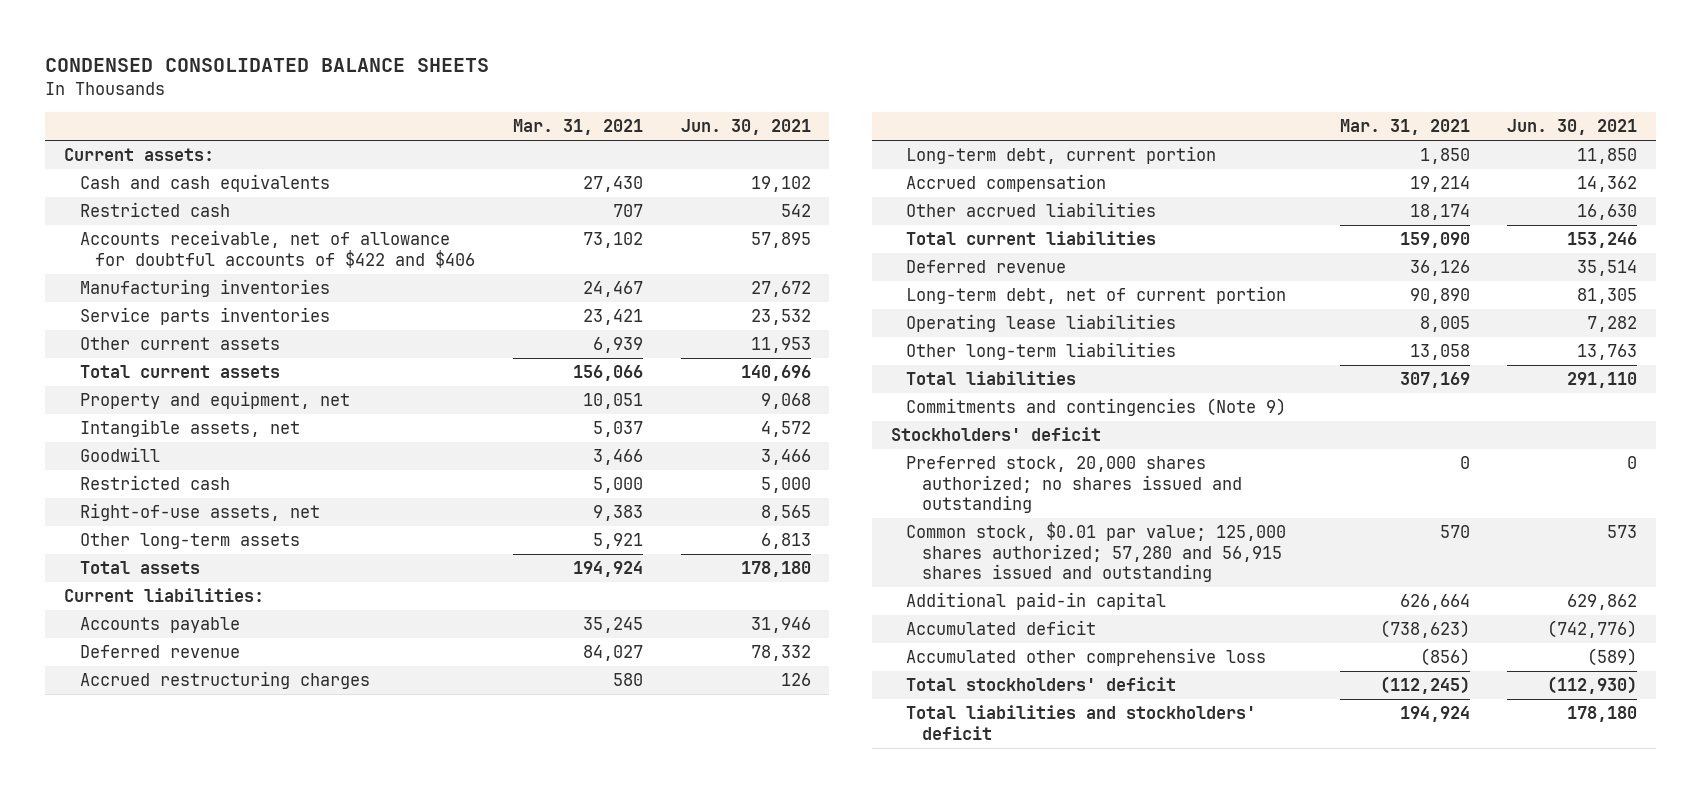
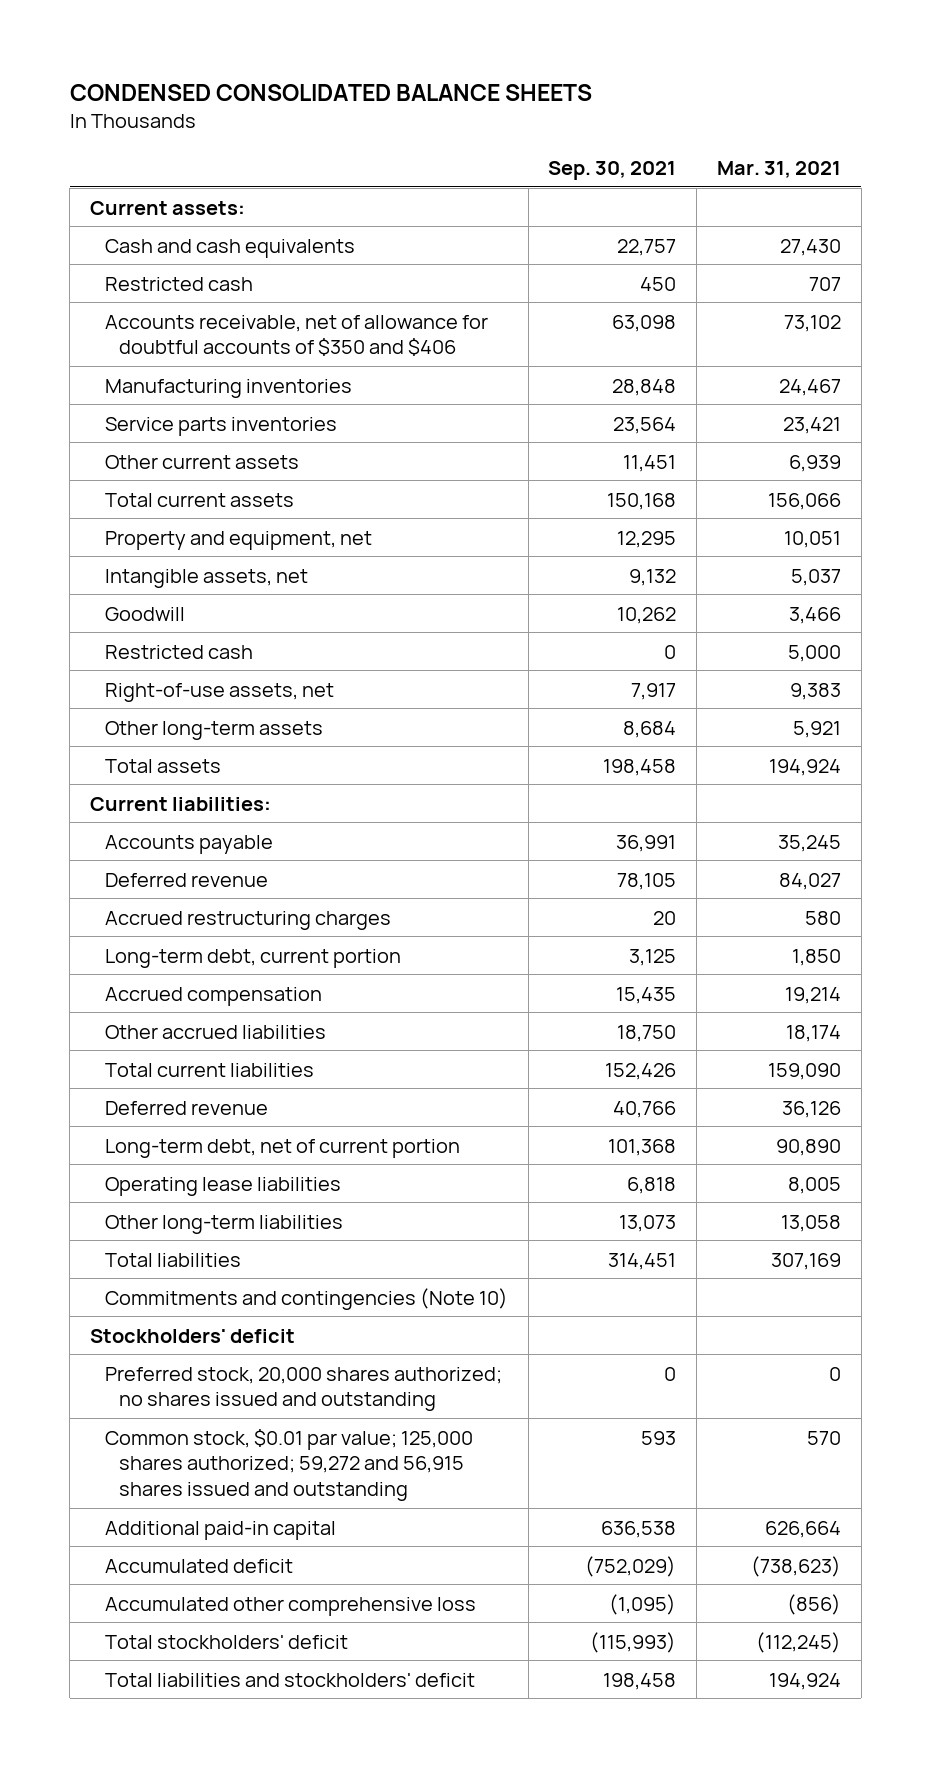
[680,119,811,136] Jun. 30, 2021 -> none
none -> [548,160,677,180] Sep. 30, 2021
[79,230,476,268] Accounts receivable, net of allowance for doubtful accounts of $422 and $406 -> [104,314,488,357] Accounts receivable, net of allowance for doubtful accounts of $350 and $406
[906,398,1287,417] Commitments and contingencies (Note 9) -> [104,1287,508,1310] Commitments and contingencies (Note 10)
[906,522,1287,583] Common stock, $0.01 par value; 125,000 shares authorized; 57,280 and 56,915 shares issued and outstanding -> [104,1428,473,1502] Common stock, $0.01 par value; 125,000 shares authorized; 59,272 and 56,915 shares issued and outstanding

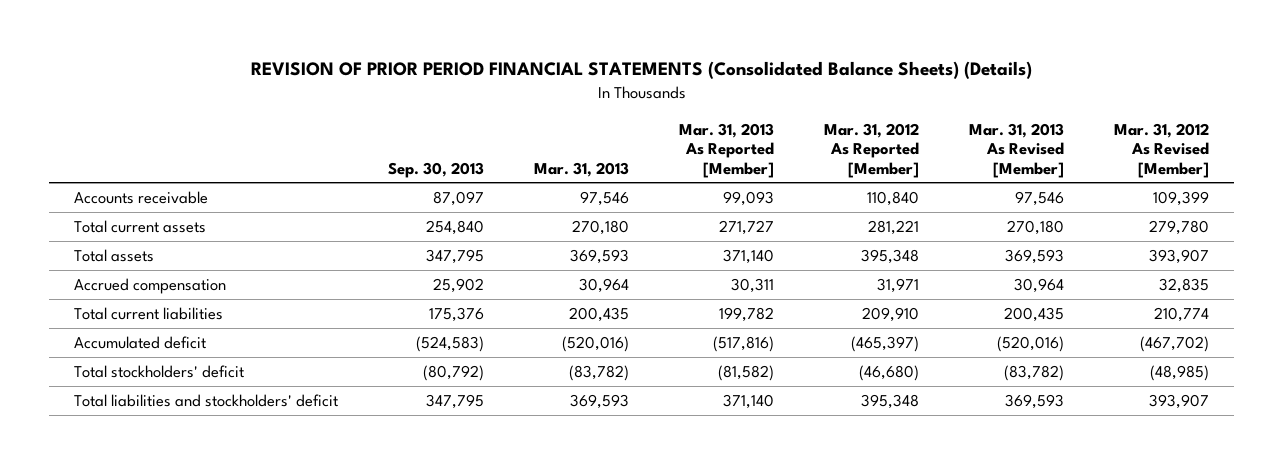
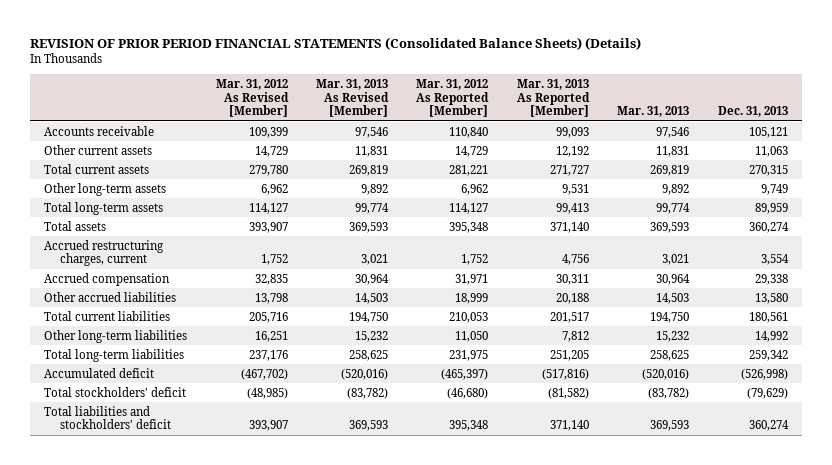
[388,161,485,178] Sep. 30, 2013 -> none
none -> [717,106,788,118] Dec. 31, 2013
none -> [44,144,153,155] Other current assets
[572,219,630,235] 270,180 -> [650,164,690,176] 269,819
[1006,219,1064,235] 270,180 -> [349,164,389,176] 269,819
none -> [44,182,167,196] Other long-term assets
none -> [44,201,164,215] Total long-term assets
none -> [44,239,165,267] Accrued restructuring charges, current
none -> [44,291,177,302] Other accrued liabilities
[569,306,630,322] 200,435 -> [650,311,690,323] 194,750
[719,306,775,322] 199,782 -> [549,311,589,323] 201,517
[862,306,920,322] 209,910 -> [449,311,489,323] 210,053
[1003,306,1064,322] 200,435 -> [349,311,389,323] 194,750
[1153,306,1209,322] 210,774 -> [248,311,288,323] 205,716
none -> [44,329,188,343] Other long-term liabilities
none -> [44,348,185,362] Total long-term liabilities

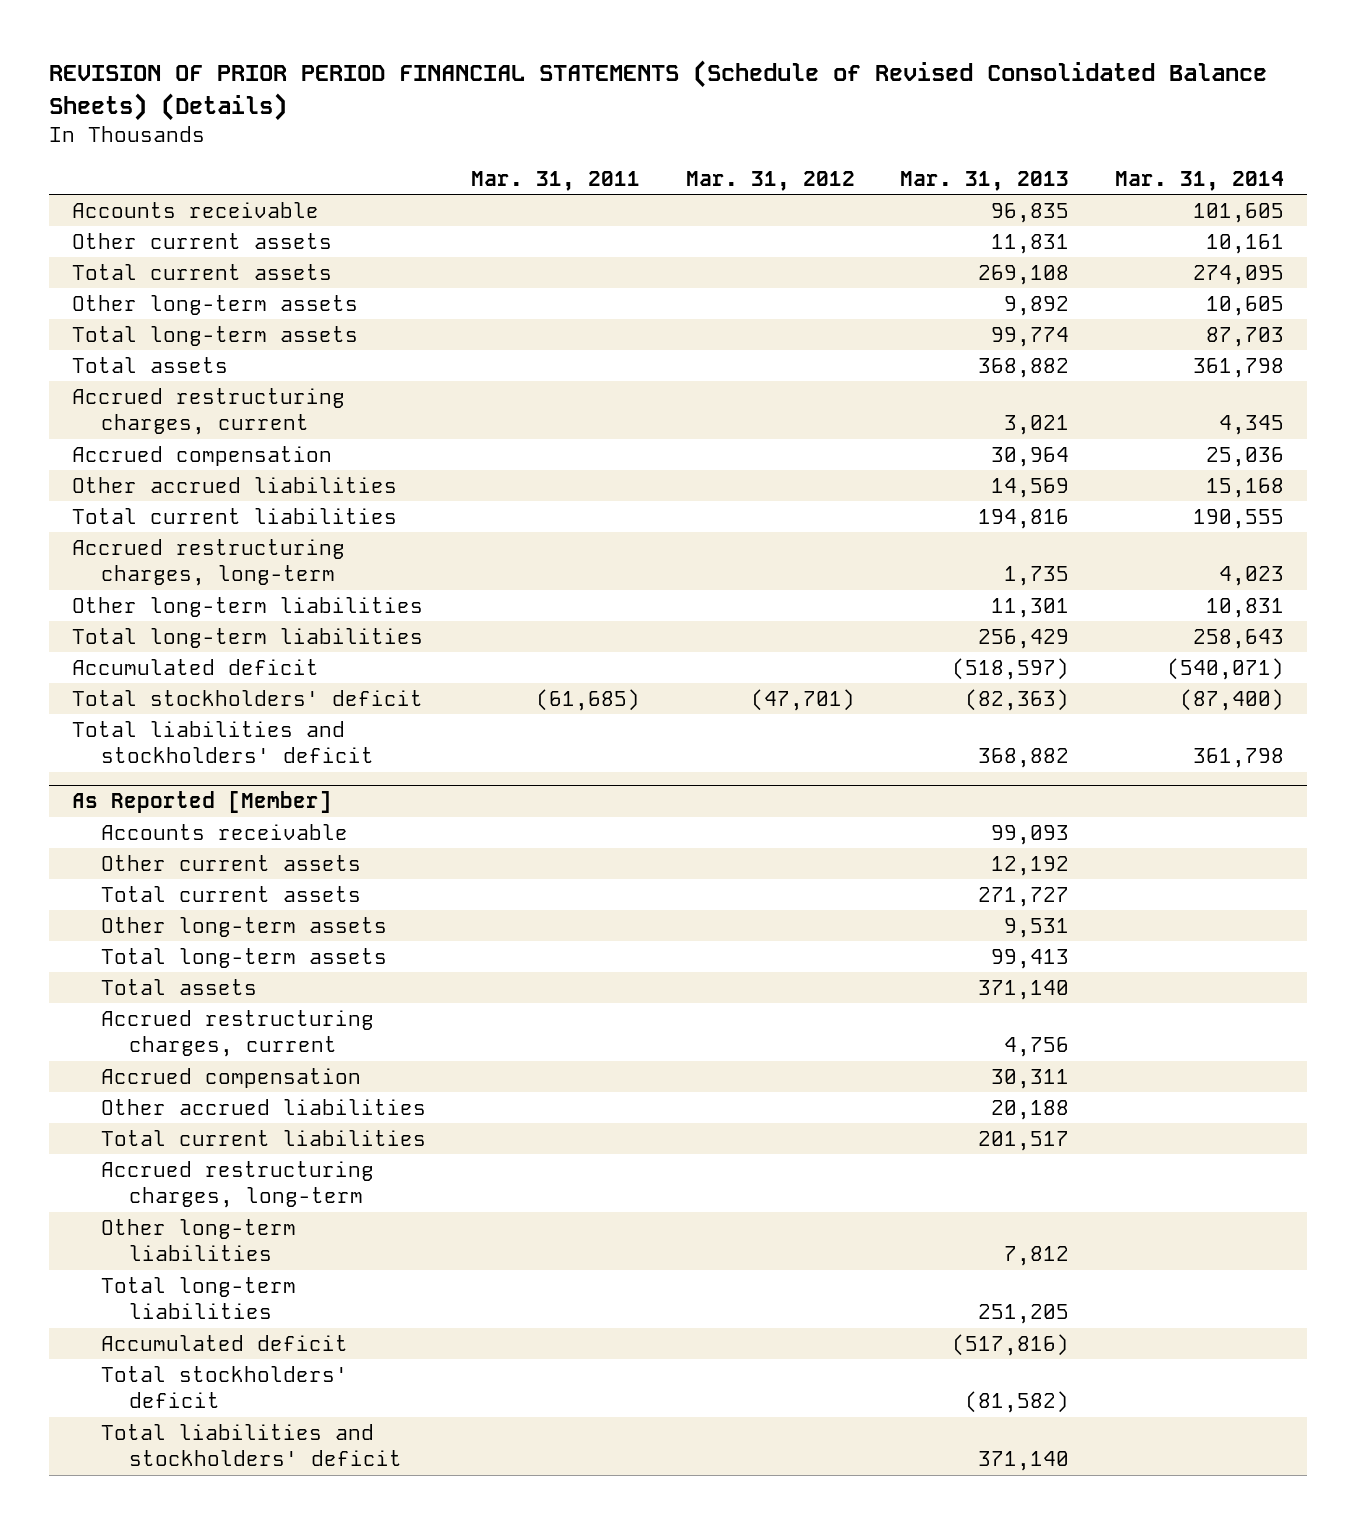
[29,36,641,50] REVISION OF PRIOR PERIOD FINANCIAL STATEMENTS (Consolidated Balance Sheets) (Details) -> [49,60,1268,121] REVISION OF PRIOR PERIOD FINANCIAL STATEMENTS (Schedule of Revised Consolidated Balance Sheets) (Details)
[215,78,289,118] Mar. 31, 2012 As Revised [Member] -> none
[316,78,390,118] Mar. 31, 2013 As Revised [Member] -> none
[416,78,490,118] Mar. 31, 2012 As Reported [Member] -> none
[516,78,590,118] Mar. 31, 2013 As Reported [Member] -> none
[717,106,788,118] Dec. 31, 2013 -> none
none -> [471,170,641,191] Mar. 31, 2011
none -> [685,170,855,191] Mar. 31, 2012
none -> [1114,170,1284,191] Mar. 31, 2014
[656,126,690,138] 97,546 -> [991,203,1070,224] 96,835
[650,164,690,176] 269,819 -> [978,265,1070,286] 269,108
[650,221,690,233] 369,593 -> [978,358,1070,379] 368,882
[656,292,690,304] 14,503 -> [991,478,1070,499] 14,569
[650,311,690,323] 194,750 -> [978,509,1070,530] 194,816
none -> [71,539,345,587] Accrued restructuring charges, long-term
[656,330,690,342] 15,232 -> [991,598,1070,619] 11,301
[650,349,690,361] 258,625 -> [978,629,1070,650] 256,429
[642,368,690,380] (520,016) -> [952,658,1070,681] (518,597)
[648,387,690,399] (83,782) -> [965,689,1070,712] (82,363)
[650,420,690,432] 369,593 -> [978,748,1070,769] 368,882
none -> [71,791,332,814] As Reported [Member]
none -> [100,824,348,841] Accounts receivable
none -> [100,855,361,872] Other current assets
none -> [100,886,361,903] Total current assets
none -> [100,917,387,938] Other long-term assets
none -> [100,948,387,969] Total long-term assets
none -> [100,979,257,996] Total assets
none -> [100,1010,374,1058] Accrued restructuring charges, current
none -> [100,1068,361,1089] Accrued compensation
none -> [100,1099,426,1116] Other accrued liabilities
none -> [100,1130,426,1147] Total current liabilities
none -> [100,1161,374,1209] Accrued restructuring charges, long-term
none -> [100,1219,296,1262] Other long-term liabilities
none -> [100,1277,296,1320] Total long-term liabilities
none -> [100,1335,348,1352] Accumulated deficit
none -> [100,1366,348,1409] Total stockholders' deficit
none -> [100,1424,403,1467] Total liabilities and stockholders' deficit

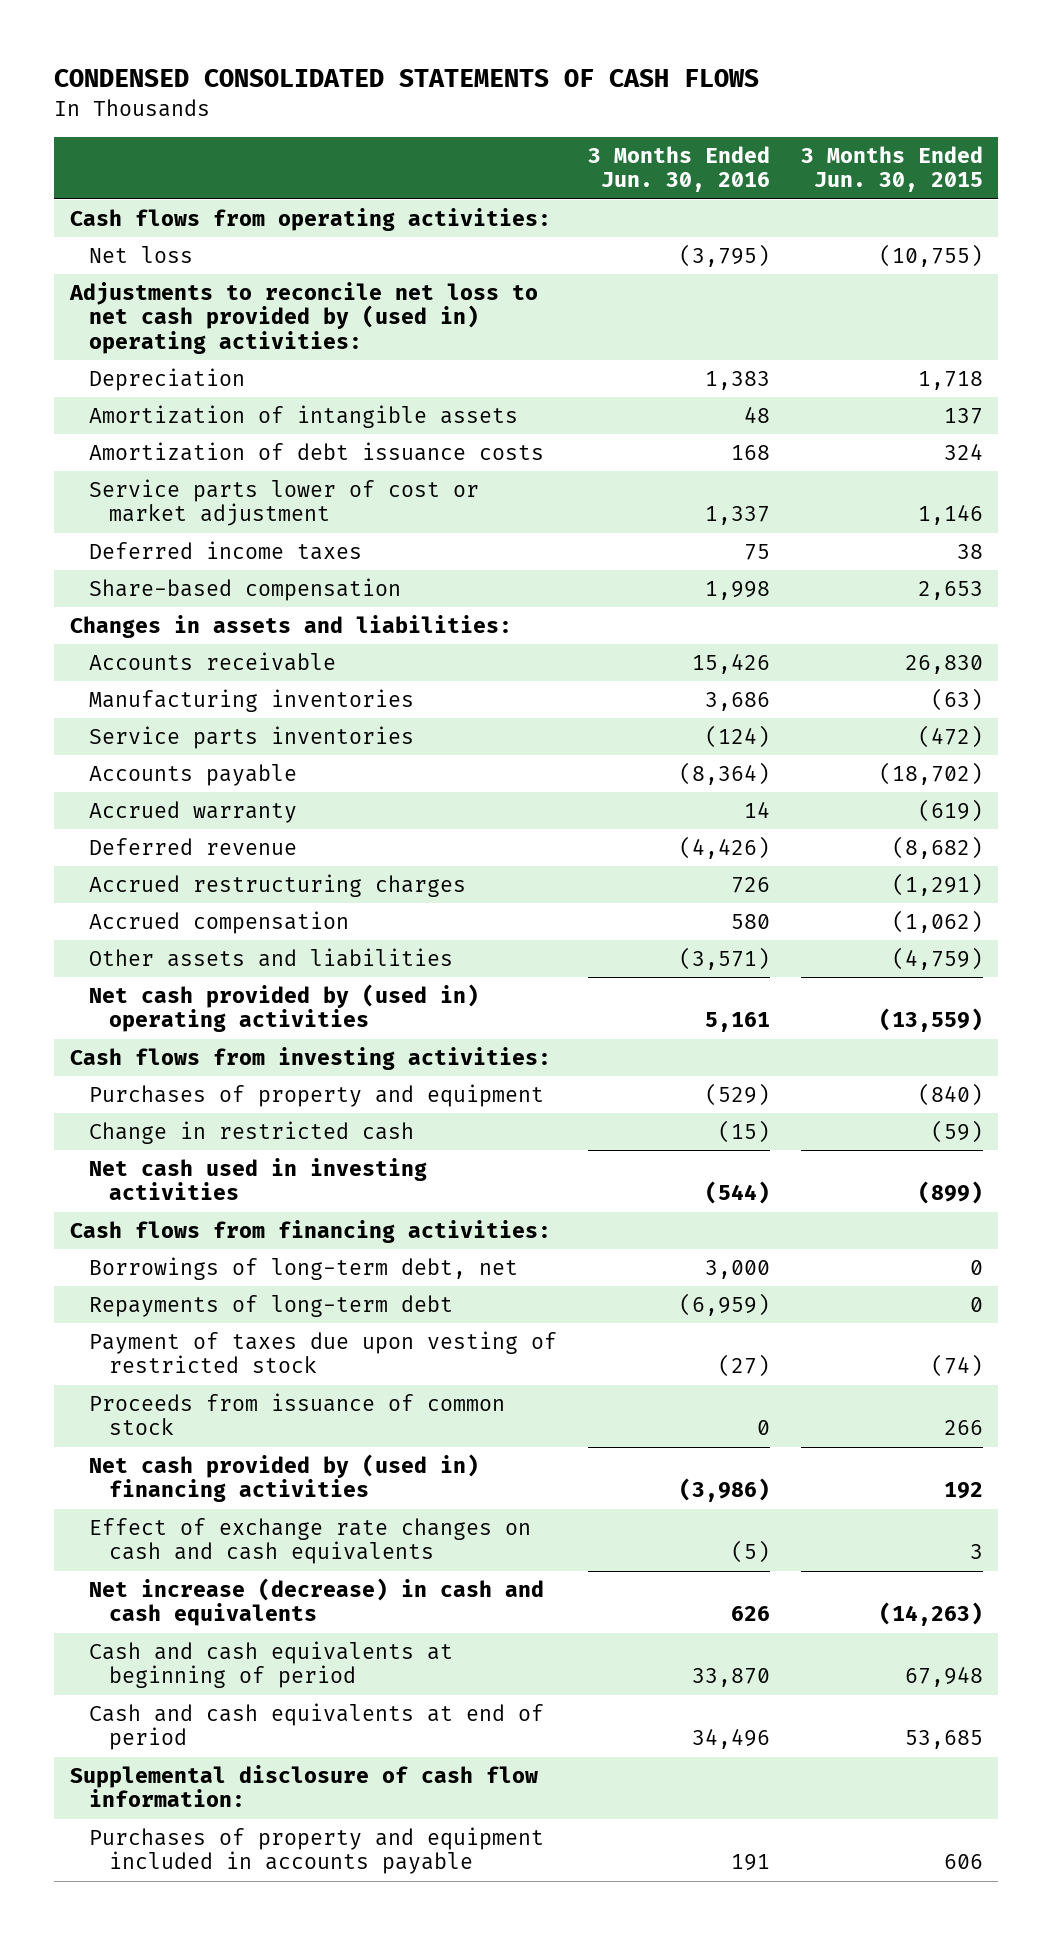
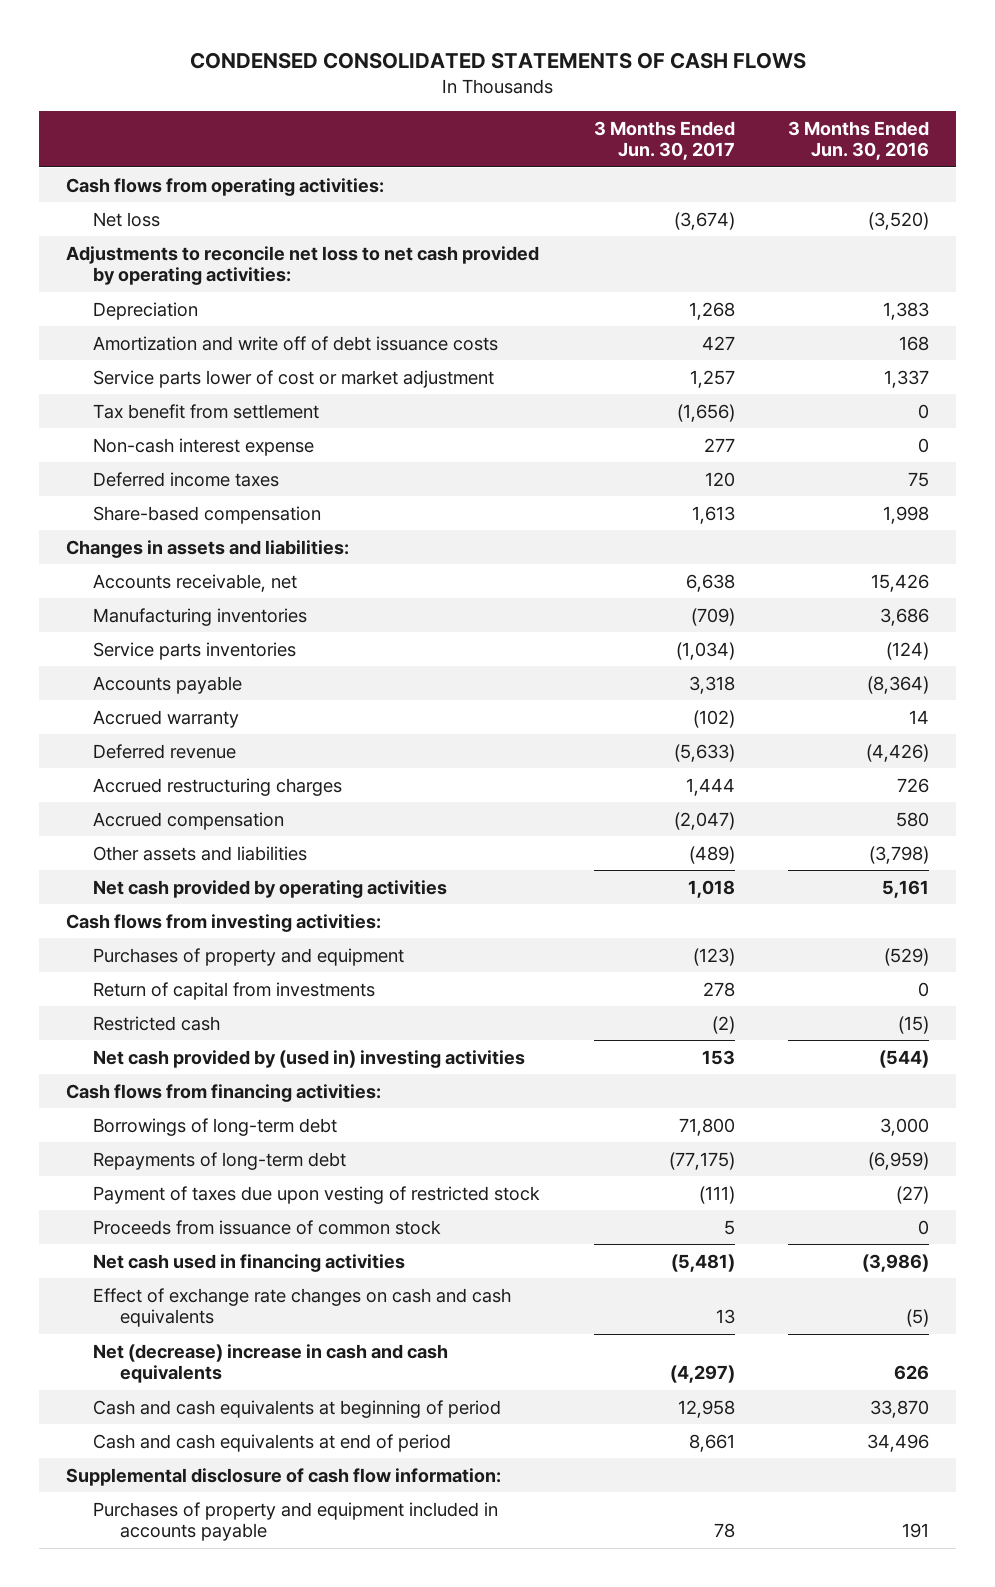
[800,145,983,193] 3 Months Ended Jun. 30, 2015 -> none
none -> [593,120,735,161] 3 Months Ended Jun. 30, 2017
[679,244,771,268] (3,795) -> [868,211,930,230] (3,520)
[68,282,538,354] Adjustments to reconcile net loss to net cash provided by (used in) operating activities: -> [66,245,540,286] Adjustments to reconcile net loss to net cash provided by operating activities:
[89,405,519,429] Amortization of intangible assets -> none
[89,442,545,462] Amortization of debt issuance costs -> [93,335,499,351] Amortization and write off of debt issuance costs
none -> [93,403,320,419] Tax benefit from settlement
none -> [93,437,315,456] Non-cash interest expense
[89,652,337,672] Accounts receivable -> [93,573,298,592] Accounts receivable, net
[679,947,771,971] (3,571) -> [869,845,930,864] (3,798)
[89,984,480,1033] Net cash provided by (used in) operating activities -> [93,879,448,898] Net cash provided by operating activities
none -> [93,981,376,1000] Return of capital from investments
[89,1121,415,1145] Change in restricted cash -> [93,1015,221,1031] Restricted cash
[89,1158,428,1201] Net cash used in investing activities -> [93,1049,526,1068] Net cash provided by (used in) investing activities
[89,1257,519,1281] Borrowings of long-term debt, net -> [93,1117,338,1136] Borrowings of long-term debt
[89,1454,480,1503] Net cash provided by (used in) financing activities -> [93,1253,406,1272] Net cash used in financing activities
[89,1578,545,1627] Net increase (decrease) in cash and cash equivalents -> [93,1343,449,1384] Net (decrease) increase in cash and cash equivalents

